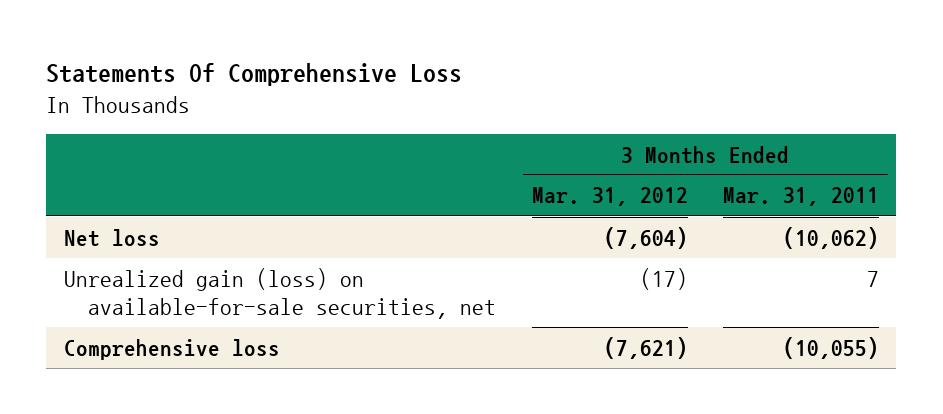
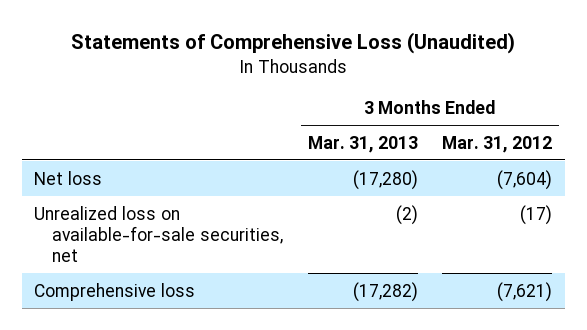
[46,63,463,87] Statements Of Comprehensive Loss -> [71,32,516,55] Statements of Comprehensive Loss (Unaudited)
[722,187,879,207] Mar. 31, 2011 -> none
none -> [307,135,418,153] Mar. 31, 2013
[63,267,497,319] Unrealized gain (loss) on available-for-sale securities, net -> [34,205,283,263] Unrealized loss on available-for-sale securities, net

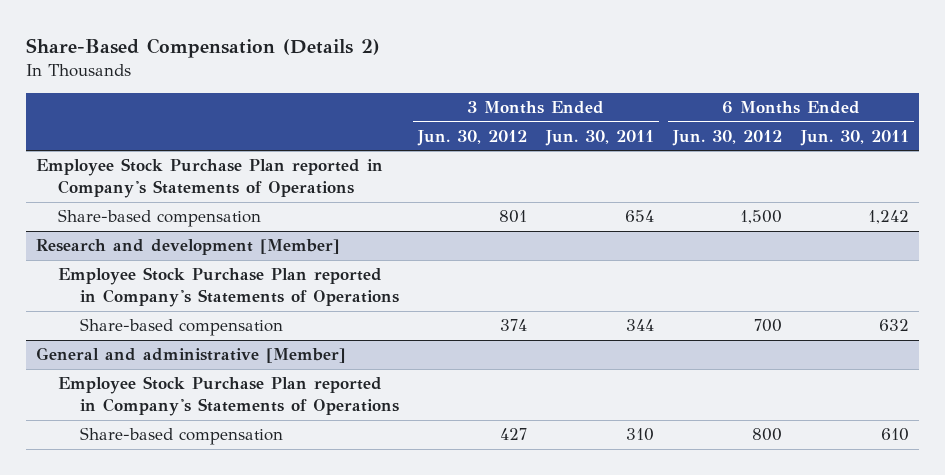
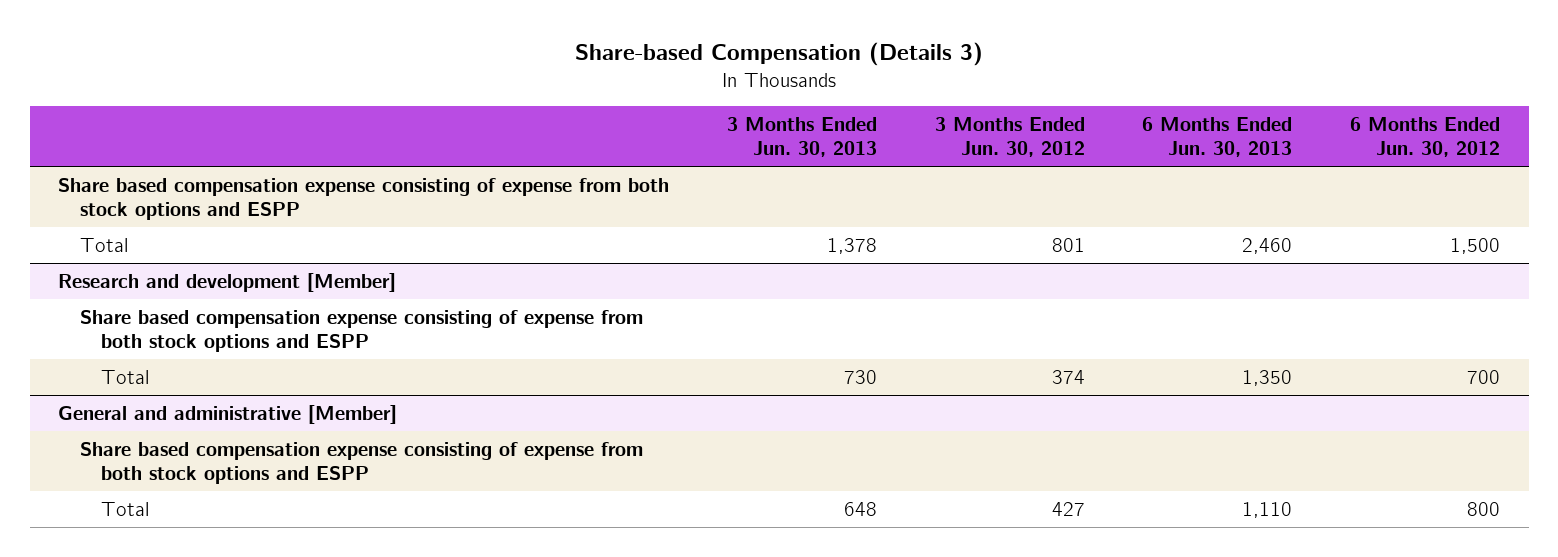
[26,37,381,58] Share-Based Compensation (Details 2) -> [575,42,984,67] Share-based Compensation (Details 3)
[544,129,654,146] Jun. 30, 2011 -> none
[800,129,910,146] Jun. 30, 2011 -> none
none -> [727,116,878,157] 3 Months Ended Jun. 30, 2013
none -> [1142,116,1293,157] 6 Months Ended Jun. 30, 2013
[35,158,383,199] Employee Stock Purchase Plan reported in Company's Statements of Operations -> [58,177,670,220] Share based compensation expense consisting of expense from both stock options and ESPP
[57,209,261,228] Share-based compensation -> [79,237,129,252] Total
[57,267,399,308] Employee Stock Purchase Plan reported in Company's Statements of Operations -> [79,309,643,352] Share based compensation expense consisting of expense from both stock options and ESPP
[79,318,283,337] Share-based compensation -> [101,369,151,384] Total
[57,376,399,417] Employee Stock Purchase Plan reported in Company's Statements of Operations -> [79,441,643,484] Share based compensation expense consisting of expense from both stock options and ESPP
[79,427,283,446] Share-based compensation -> [101,501,151,516] Total

